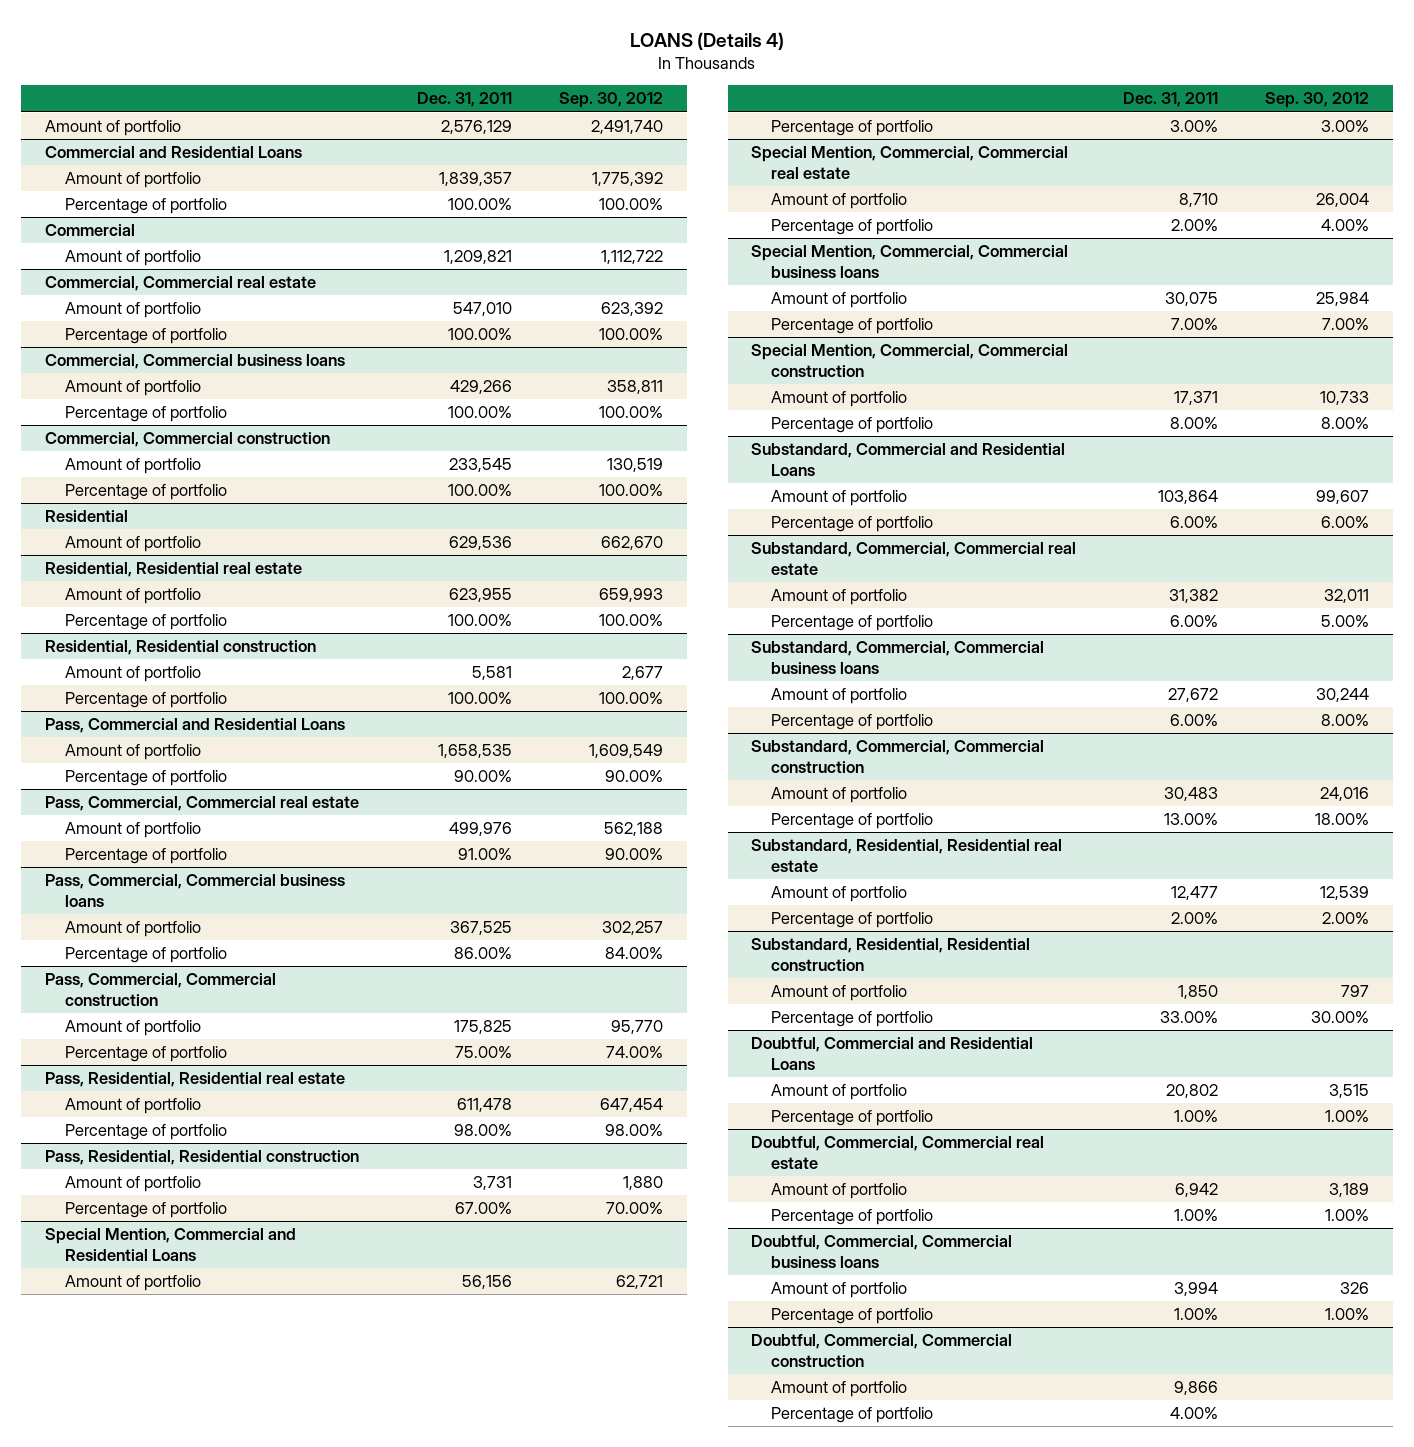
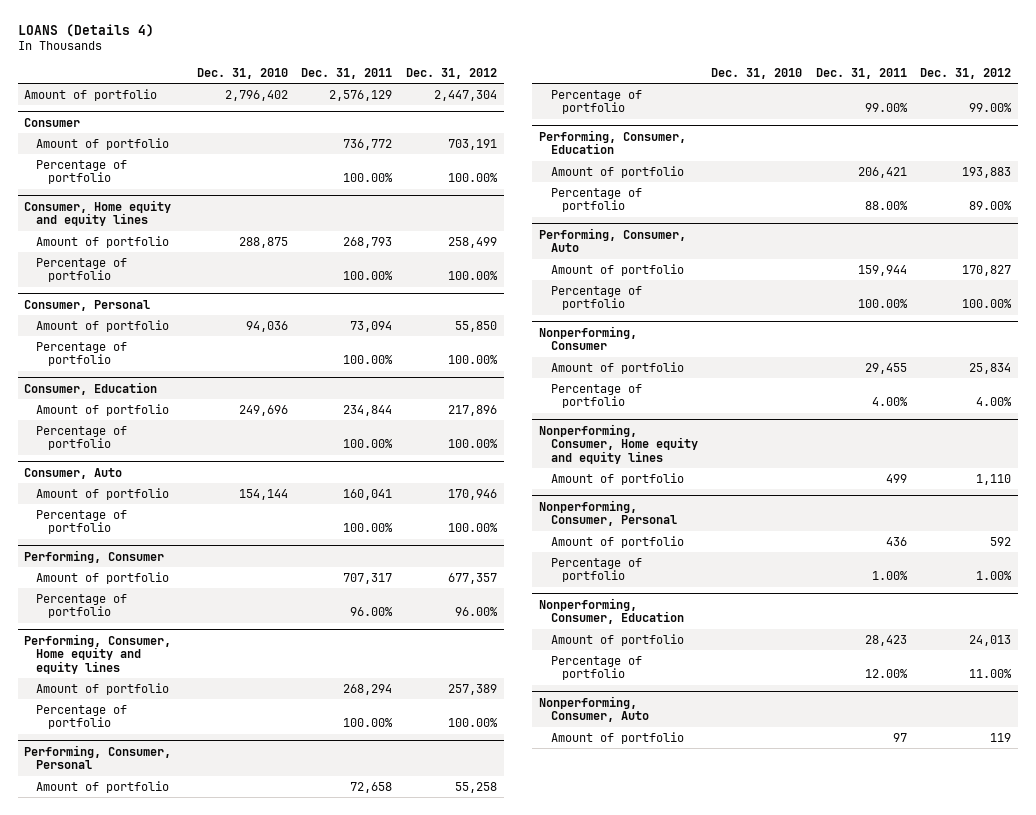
[559,92,664,109] Sep. 30, 2012 -> none
none -> [196,67,288,79] Dec. 31, 2010
none -> [406,67,498,79] Dec. 31, 2012
[44,146,302,159] Commercial and Residential Loans -> none
none -> [24,117,81,127] Consumer
[438,172,512,187] 1,839,357 -> [343,138,393,150] 736,772
[44,224,135,237] Commercial -> none
[44,276,316,292] Commercial, Commercial real estate -> none
[64,302,201,319] Amount of portfolio -> none
none -> [24,199,172,227] Consumer, Home equity and equity lines
[443,250,512,265] 1,209,821 -> [343,236,393,248] 268,793
[44,354,345,370] Commercial, Commercial business loans -> none
none -> [24,299,151,311] Consumer, Personal
[449,380,512,395] 429,266 -> [350,320,393,332] 73,094
[44,432,330,448] Commercial, Commercial construction -> none
none -> [24,381,158,395] Consumer, Education
[448,458,512,473] 233,545 -> [343,404,393,416] 234,844
[44,510,128,523] Residential -> none
[44,562,302,578] Residential, Residential real estate -> none
[64,588,201,605] Amount of portfolio -> none
none -> [24,467,123,479] Consumer, Auto
[448,536,512,551] 629,536 -> [343,488,393,500] 160,041
[44,640,316,656] Residential, Residential construction -> none
none -> [24,549,165,563] Performing, Consumer
[471,666,512,681] 5,581 -> [343,572,393,584] 707,317
none -> [36,593,128,619] Percentage of portfolio
none -> [24,633,172,674] Performing, Consumer, Home equity and equity lines
none -> [36,682,170,695] Amount of portfolio
[44,718,345,734] Pass, Commercial and Residential Loans -> none
[44,796,359,812] Pass, Commercial, Commercial real estate -> none
[44,874,345,908] Pass, Commercial, Commercial business loans -> none
[44,973,276,1007] Pass, Commercial, Commercial construction -> none
[64,1046,227,1063] Percentage of portfolio -> none
[44,1072,345,1088] Pass, Residential, Residential real estate -> none
[64,1098,201,1115] Amount of portfolio -> none
[64,1124,227,1141] Percentage of portfolio -> none
[44,1150,359,1166] Pass, Residential, Residential construction -> none
[64,1176,201,1193] Amount of portfolio -> none
[64,1202,227,1219] Percentage of portfolio -> none
[44,1228,296,1262] Special Mention, Commercial and Residential Loans -> none
[64,1275,201,1292] Amount of portfolio -> none
[770,120,933,137] Percentage of portfolio -> none
[751,146,1069,180] Special Mention, Commercial, Commercial real estate -> none
[770,193,907,210] Amount of portfolio -> none
[770,219,933,236] Percentage of portfolio -> none
[751,245,1069,279] Special Mention, Commercial, Commercial business loans -> none
[770,292,907,309] Amount of portfolio -> none
[770,318,933,335] Percentage of portfolio -> none
[751,344,1069,378] Special Mention, Commercial, Commercial construction -> none
[770,391,907,408] Amount of portfolio -> none
[770,417,933,434] Percentage of portfolio -> none
[751,443,1066,477] Substandard, Commercial and Residential Loans -> none
[770,490,907,507] Amount of portfolio -> none
[770,516,933,533] Percentage of portfolio -> none
[751,542,1077,576] Substandard, Commercial, Commercial real estate -> none
[770,589,907,606] Amount of portfolio -> none
[770,615,933,632] Percentage of portfolio -> none
[751,641,1045,675] Substandard, Commercial, Commercial business loans -> none
[770,688,907,705] Amount of portfolio -> none
[770,714,933,731] Percentage of portfolio -> none
[751,740,1045,774] Substandard, Commercial, Commercial construction -> none
[770,787,907,804] Amount of portfolio -> none
[770,813,933,830] Percentage of portfolio -> none
[751,839,1063,873] Substandard, Residential, Residential real estate -> none
[770,886,907,903] Amount of portfolio -> none
[770,912,933,929] Percentage of portfolio -> none
[751,938,1031,972] Substandard, Residential, Residential construction -> none
[770,985,907,1002] Amount of portfolio -> none
[770,1011,933,1028] Percentage of portfolio -> none
[751,1037,1034,1071] Doubtful, Commercial and Residential Loans -> none
[770,1084,907,1101] Amount of portfolio -> none
[770,1110,933,1127] Percentage of portfolio -> none
[751,1136,1045,1170] Doubtful, Commercial, Commercial real estate -> none
[770,1183,907,1200] Amount of portfolio -> none
[770,1209,933,1226] Percentage of portfolio -> none
[751,1235,1013,1269] Doubtful, Commercial, Commercial business loans -> none
[770,1282,907,1299] Amount of portfolio -> none
[770,1308,933,1325] Percentage of portfolio -> none
[751,1334,1013,1368] Doubtful, Commercial, Commercial construction -> none
[770,1381,907,1398] Amount of portfolio -> none
none -> [24,744,172,770] Performing, Consumer, Personal
[437,744,512,759] 1,658,535 -> [350,781,393,793] 72,658
[453,770,512,783] 90.00% -> [864,103,908,113] 99.00%
none -> [538,129,686,155] Performing, Consumer, Education
[448,822,512,837] 499,976 -> [857,166,907,178] 206,421
[457,848,512,861] 91.00% -> [864,201,908,211] 88.00%
none -> [538,227,686,253] Performing, Consumer, Auto
[449,921,512,936] 367,525 -> [857,264,907,276] 159,944
[453,947,512,960] 86.00% -> [857,299,908,309] 100.00%
none -> [538,325,637,351] Nonperforming, Consumer
[453,1020,512,1035] 175,825 -> [864,362,907,374] 29,455
none -> [538,423,698,464] Nonperforming, Consumer, Home equity and equity lines
none -> [550,472,684,485] Amount of portfolio
none -> [538,499,677,527] Nonperforming, Consumer, Personal
none -> [550,535,684,548] Amount of portfolio
none -> [550,557,642,583] Percentage of portfolio
none -> [538,597,684,625] Nonperforming, Consumer, Education
none -> [550,633,684,646] Amount of portfolio
none -> [550,655,642,681] Percentage of portfolio
none -> [538,695,649,723] Nonperforming, Consumer, Auto
none -> [550,731,684,744] Amount of portfolio

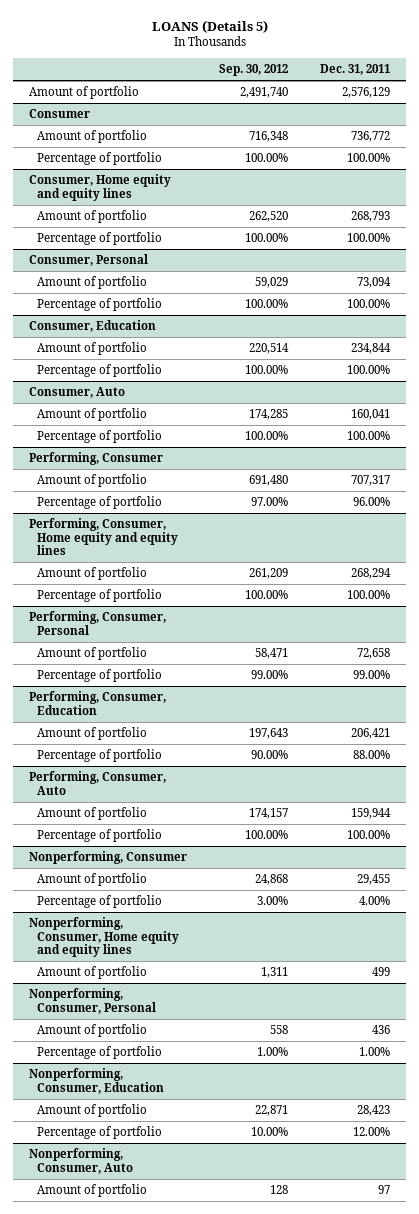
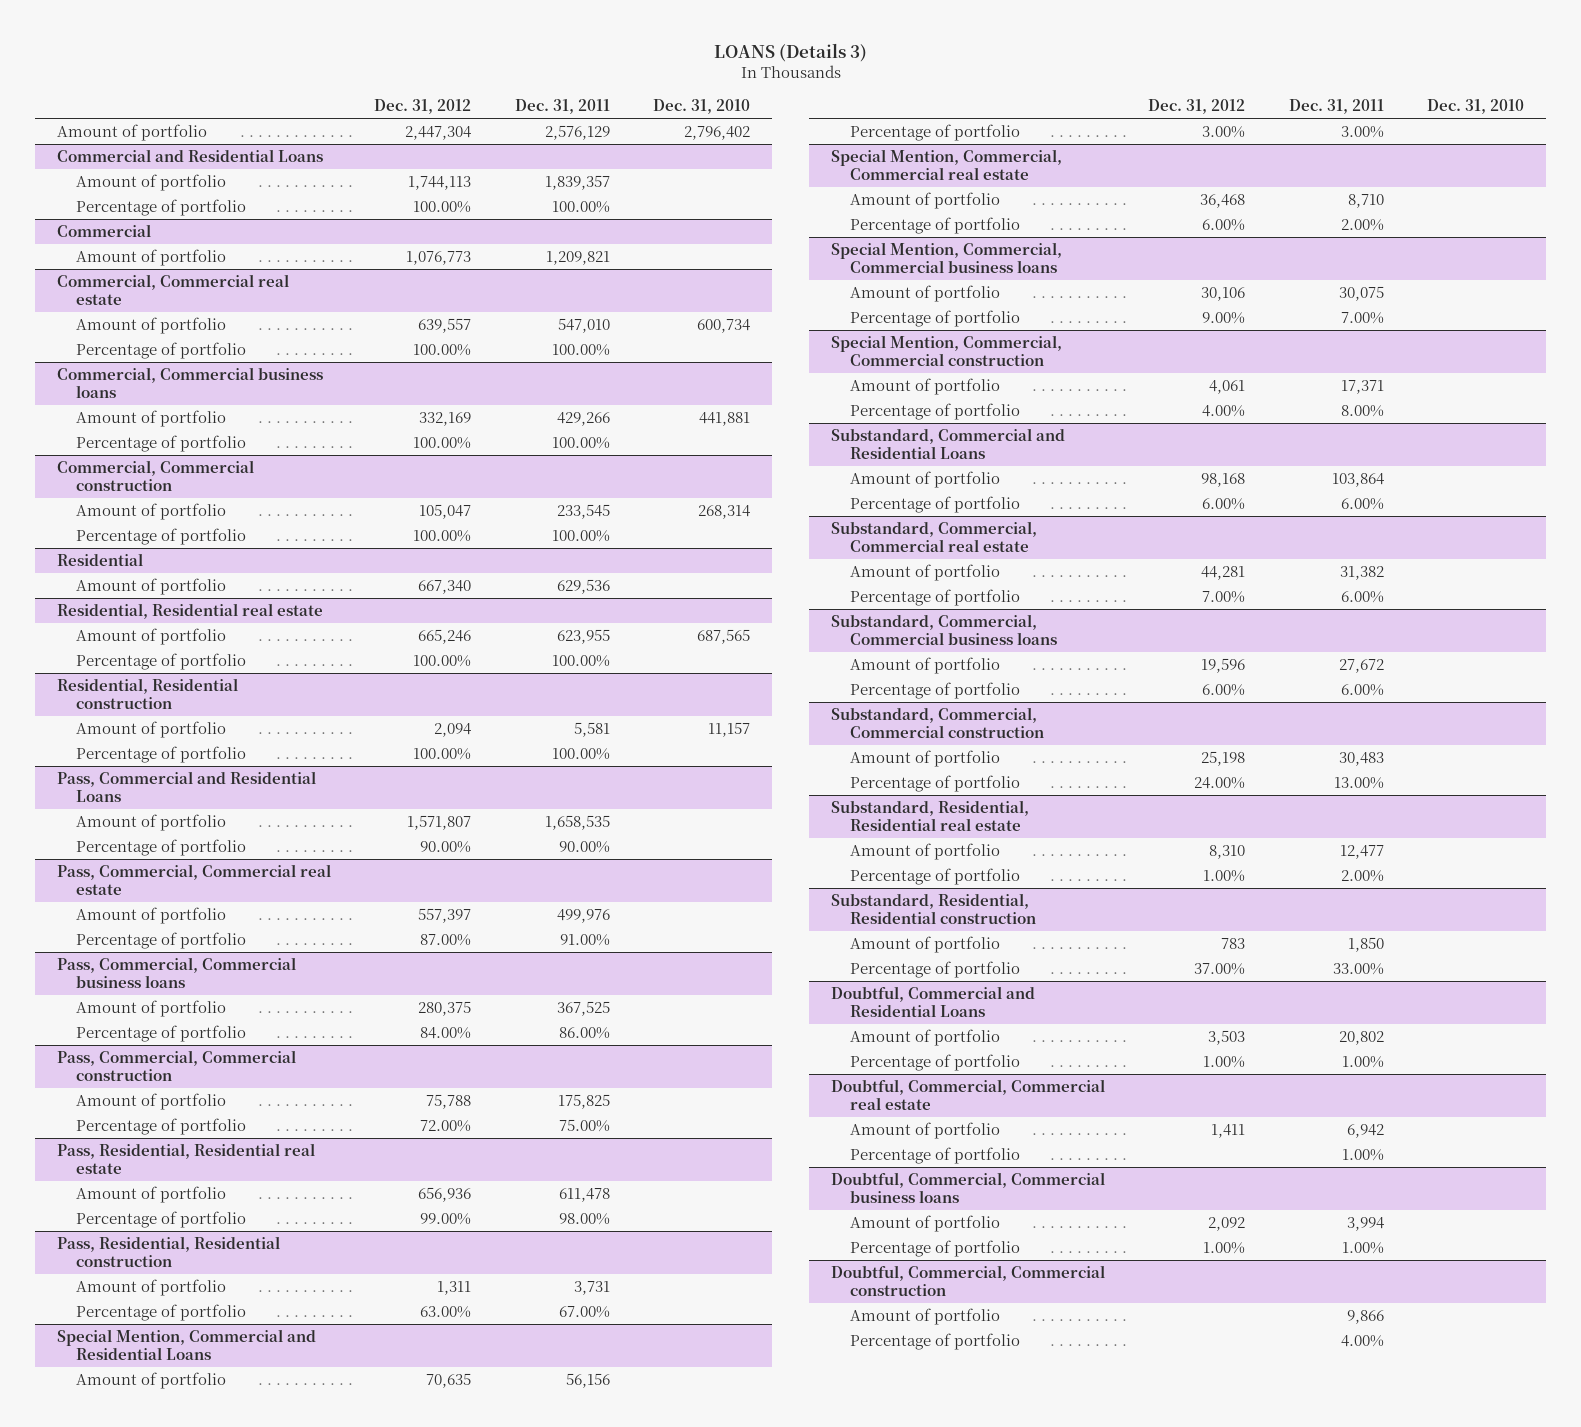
[151,19,268,33] LOANS (Details 5) -> [713,43,867,63] LOANS (Details 3)
[219,63,289,76] Sep. 30, 2012 -> none
none -> [374,99,472,115] Dec. 31, 2012
none -> [653,99,751,115] Dec. 31, 2010
[29,109,91,119] Consumer -> none
[37,152,163,166] Percentage of portfolio -> none
[29,174,172,201] Consumer, Home equity and equity lines -> none
[37,210,148,224] Amount of portfolio -> none
none -> [56,148,323,162] Commercial and Residential Loans
[351,131,391,143] 736,772 -> [544,174,610,190] 1,839,357
[29,254,149,267] Consumer, Personal -> none
none -> [56,223,151,237] Commercial
[357,277,392,289] 73,094 -> [545,250,610,265] 1,209,821
none -> [56,273,289,306] Commercial, Commercial real estate
none -> [76,316,227,334] Amount of portfolio
[29,320,157,333] Consumer, Education -> none
none -> [56,366,323,399] Commercial, Commercial business loans
[351,343,392,355] 234,844 -> [556,411,610,426] 429,266
[29,387,126,399] Consumer, Auto -> none
none -> [56,459,254,492] Commercial, Commercial construction
[351,409,391,421] 160,041 -> [556,503,610,519] 233,545
[29,452,164,466] Performing, Consumer -> none
[37,496,163,510] Percentage of portfolio -> none
[29,518,179,555] Performing, Consumer, Home equity and equity lines -> none
none -> [56,552,143,566] Residential
[351,475,391,487] 707,317 -> [556,578,610,594] 629,536
none -> [56,602,323,619] Residential, Residential real estate
[351,568,392,580] 268,294 -> [556,628,610,644] 623,955
[29,611,167,635] Performing, Consumer, Personal -> none
[37,669,163,683] Percentage of portfolio -> none
[29,691,167,715] Performing, Consumer, Education -> none
[37,727,148,741] Amount of portfolio -> none
[37,749,163,763] Percentage of portfolio -> none
[29,771,167,795] Performing, Consumer, Auto -> none
[37,807,148,821] Amount of portfolio -> none
none -> [56,677,238,710] Residential, Residential construction
[357,648,391,660] 72,658 -> [573,721,610,737] 5,581
[29,851,188,865] Nonperforming, Consumer -> none
[29,917,180,957] Nonperforming, Consumer, Home equity and equity lines -> none
[29,988,157,1014] Nonperforming, Consumer, Personal -> none
none -> [56,770,316,803] Pass, Commercial and Residential Loans
[357,874,391,886] 29,455 -> [544,814,610,830] 1,658,535
[359,896,391,906] 4.00% -> [558,840,610,853] 90.00%
none -> [56,863,331,896] Pass, Commercial, Commercial real estate
[372,967,391,977] 499 -> [556,908,610,923] 499,976
none -> [76,931,247,949] Percentage of portfolio
none -> [56,956,296,989] Pass, Commercial, Commercial business loans
[372,1025,391,1035] 436 -> [556,1000,610,1016] 367,525
none -> [76,1024,247,1042] Percentage of portfolio
none -> [56,1049,296,1082] Pass, Commercial, Commercial construction
none -> [76,1092,227,1110] Amount of portfolio
none -> [76,1117,247,1135] Percentage of portfolio
none -> [56,1142,315,1175] Pass, Residential, Residential real estate
none -> [76,1185,227,1203] Amount of portfolio
none -> [76,1210,247,1228] Percentage of portfolio
none -> [56,1235,280,1268] Pass, Residential, Residential construction
none -> [76,1278,227,1296] Amount of portfolio
none -> [76,1303,247,1321] Percentage of portfolio
none -> [56,1328,316,1361] Special Mention, Commercial and Residential Loans
none -> [76,1371,227,1389] Amount of portfolio
none -> [850,123,1021,141] Percentage of portfolio
none -> [830,148,1062,181] Special Mention, Commercial, Commercial real estate
none -> [850,191,1001,209] Amount of portfolio
none -> [850,216,1021,234] Percentage of portfolio
none -> [830,241,1062,274] Special Mention, Commercial, Commercial business loans
none -> [850,284,1001,302] Amount of portfolio
none -> [850,309,1021,327] Percentage of portfolio
none -> [830,334,1062,367] Special Mention, Commercial, Commercial construction
none -> [850,377,1001,395] Amount of portfolio
none -> [850,402,1021,420] Percentage of portfolio
none -> [830,427,1065,460] Substandard, Commercial and Residential Loans
none -> [850,470,1001,488] Amount of portfolio
none -> [850,495,1021,513] Percentage of portfolio
none -> [830,520,1037,553] Substandard, Commercial, Commercial real estate
none -> [850,563,1001,581] Amount of portfolio
none -> [850,588,1021,606] Percentage of portfolio
none -> [830,613,1058,646] Substandard, Commercial, Commercial business loans
none -> [850,656,1001,674] Amount of portfolio
none -> [850,681,1021,699] Percentage of portfolio
none -> [830,706,1045,739] Substandard, Commercial, Commercial construction
none -> [850,749,1001,767] Amount of portfolio
none -> [850,774,1021,792] Percentage of portfolio
none -> [830,799,1029,832] Substandard, Residential, Residential real estate
none -> [850,842,1001,860] Amount of portfolio
none -> [850,867,1021,885] Percentage of portfolio
none -> [830,892,1037,925] Substandard, Residential, Residential construction
none -> [850,935,1001,953] Amount of portfolio
none -> [850,960,1021,978] Percentage of portfolio
none -> [830,985,1035,1018] Doubtful, Commercial and Residential Loans
none -> [850,1028,1001,1046] Amount of portfolio
[29,1068,165,1094] Nonperforming, Consumer, Education -> none
[29,1148,134,1174] Nonperforming, Consumer, Auto -> none
none -> [830,1078,1105,1111] Doubtful, Commercial, Commercial real estate
[357,1105,391,1117] 28,423 -> [1346,1123,1384,1138] 6,942
[353,1127,391,1137] 12.00% -> [1341,1148,1384,1161] 1.00%
none -> [830,1171,1105,1204] Doubtful, Commercial, Commercial business loans
[378,1185,391,1195] 97 -> [1346,1216,1384,1231] 3,994
none -> [850,1239,1021,1257] Percentage of portfolio
none -> [830,1264,1105,1297] Doubtful, Commercial, Commercial construction
none -> [850,1307,1001,1325] Amount of portfolio
none -> [850,1332,1021,1350] Percentage of portfolio

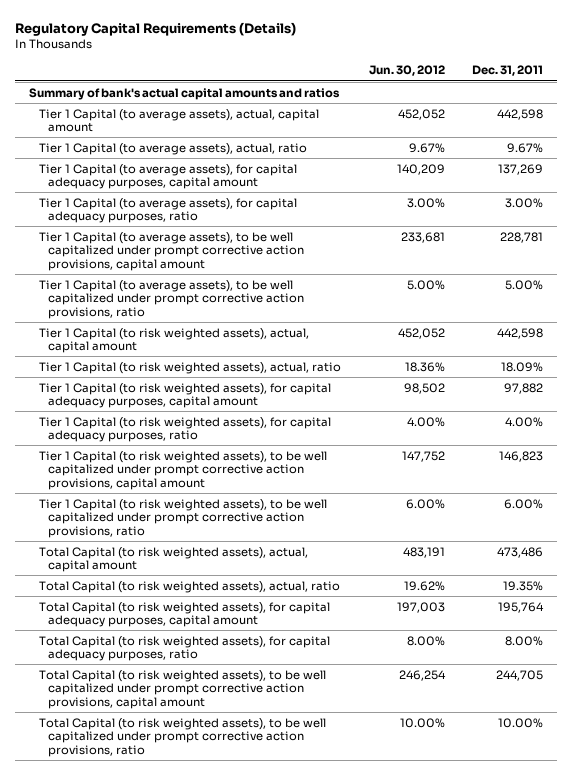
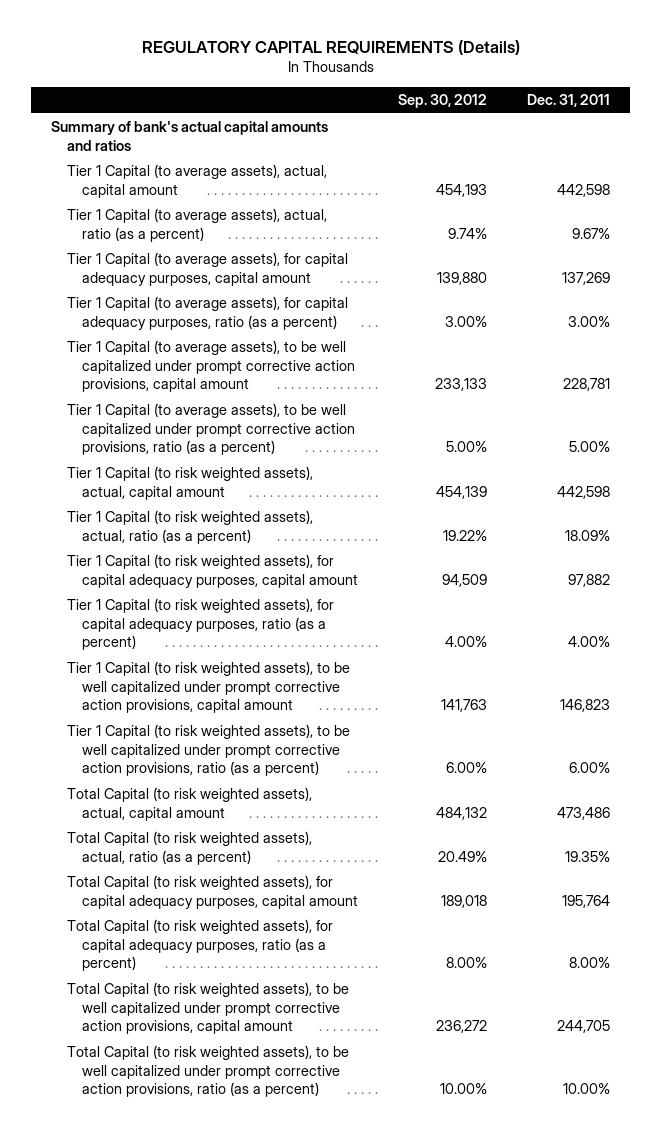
[15,22,297,37] Regulatory Capital Requirements (Details) -> [141,40,520,56] REGULATORY CAPITAL REQUIREMENTS (Details)
[368,65,445,77] Jun. 30, 2012 -> none
none -> [398,93,488,108] Sep. 30, 2012
[38,142,307,155] Tier 1 Capital (to average assets), actual, ratio -> [66,208,327,242] Tier 1 Capital (to average assets), actual, ratio (as a percent)
[38,197,297,224] Tier 1 Capital (to average assets), for capital adequacy purposes, ratio -> [66,296,348,330] Tier 1 Capital (to average assets), for capital adequacy purposes, ratio (as a percent)
[38,279,305,319] Tier 1 Capital (to average assets), to be well capitalized under prompt corrective action provisions, ratio -> [66,403,356,456] Tier 1 Capital (to average assets), to be well capitalized under prompt corrective action provisions, ratio (as a percent)
[38,361,341,374] Tier 1 Capital (to risk weighted assets), actual, ratio -> [66,510,313,544] Tier 1 Capital (to risk weighted assets), actual, ratio (as a percent)
[38,416,331,443] Tier 1 Capital (to risk weighted assets), for capital adequacy purposes, ratio -> [66,598,334,651] Tier 1 Capital (to risk weighted assets), for capital adequacy purposes, ratio (as a percent)
[38,498,327,538] Tier 1 Capital (to risk weighted assets), to be well capitalized under prompt corrective action provisions, ratio -> [66,724,350,777] Tier 1 Capital (to risk weighted assets), to be well capitalized under prompt corrective action provisions, ratio (as a percent)
[38,580,340,593] Total Capital (to risk weighted assets), actual, ratio -> [66,831,312,865] Total Capital (to risk weighted assets), actual, ratio (as a percent)
[38,635,330,662] Total Capital (to risk weighted assets), for capital adequacy purposes, ratio -> [66,919,333,972] Total Capital (to risk weighted assets), for capital adequacy purposes, ratio (as a percent)
[38,717,326,757] Total Capital (to risk weighted assets), to be well capitalized under prompt corrective action provisions, ratio -> [66,1045,349,1098] Total Capital (to risk weighted assets), to be well capitalized under prompt corrective action provisions, ratio (as a percent)

